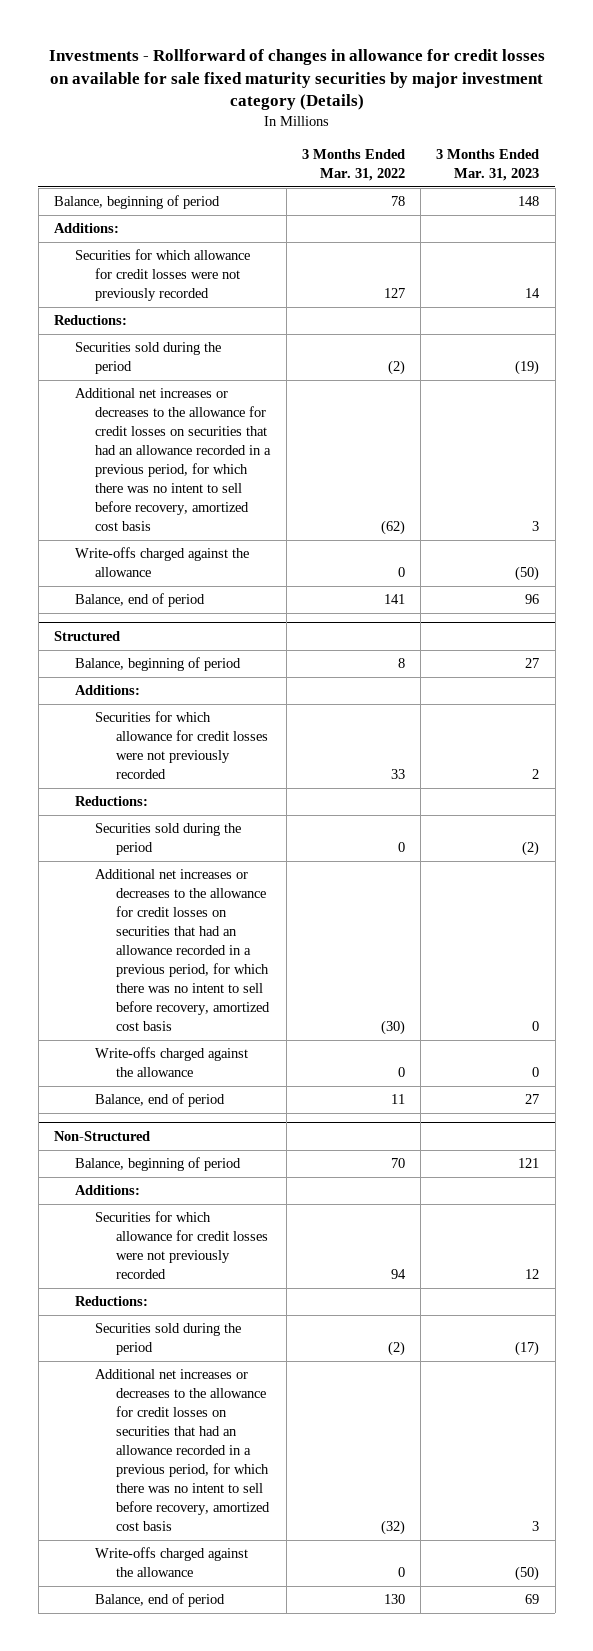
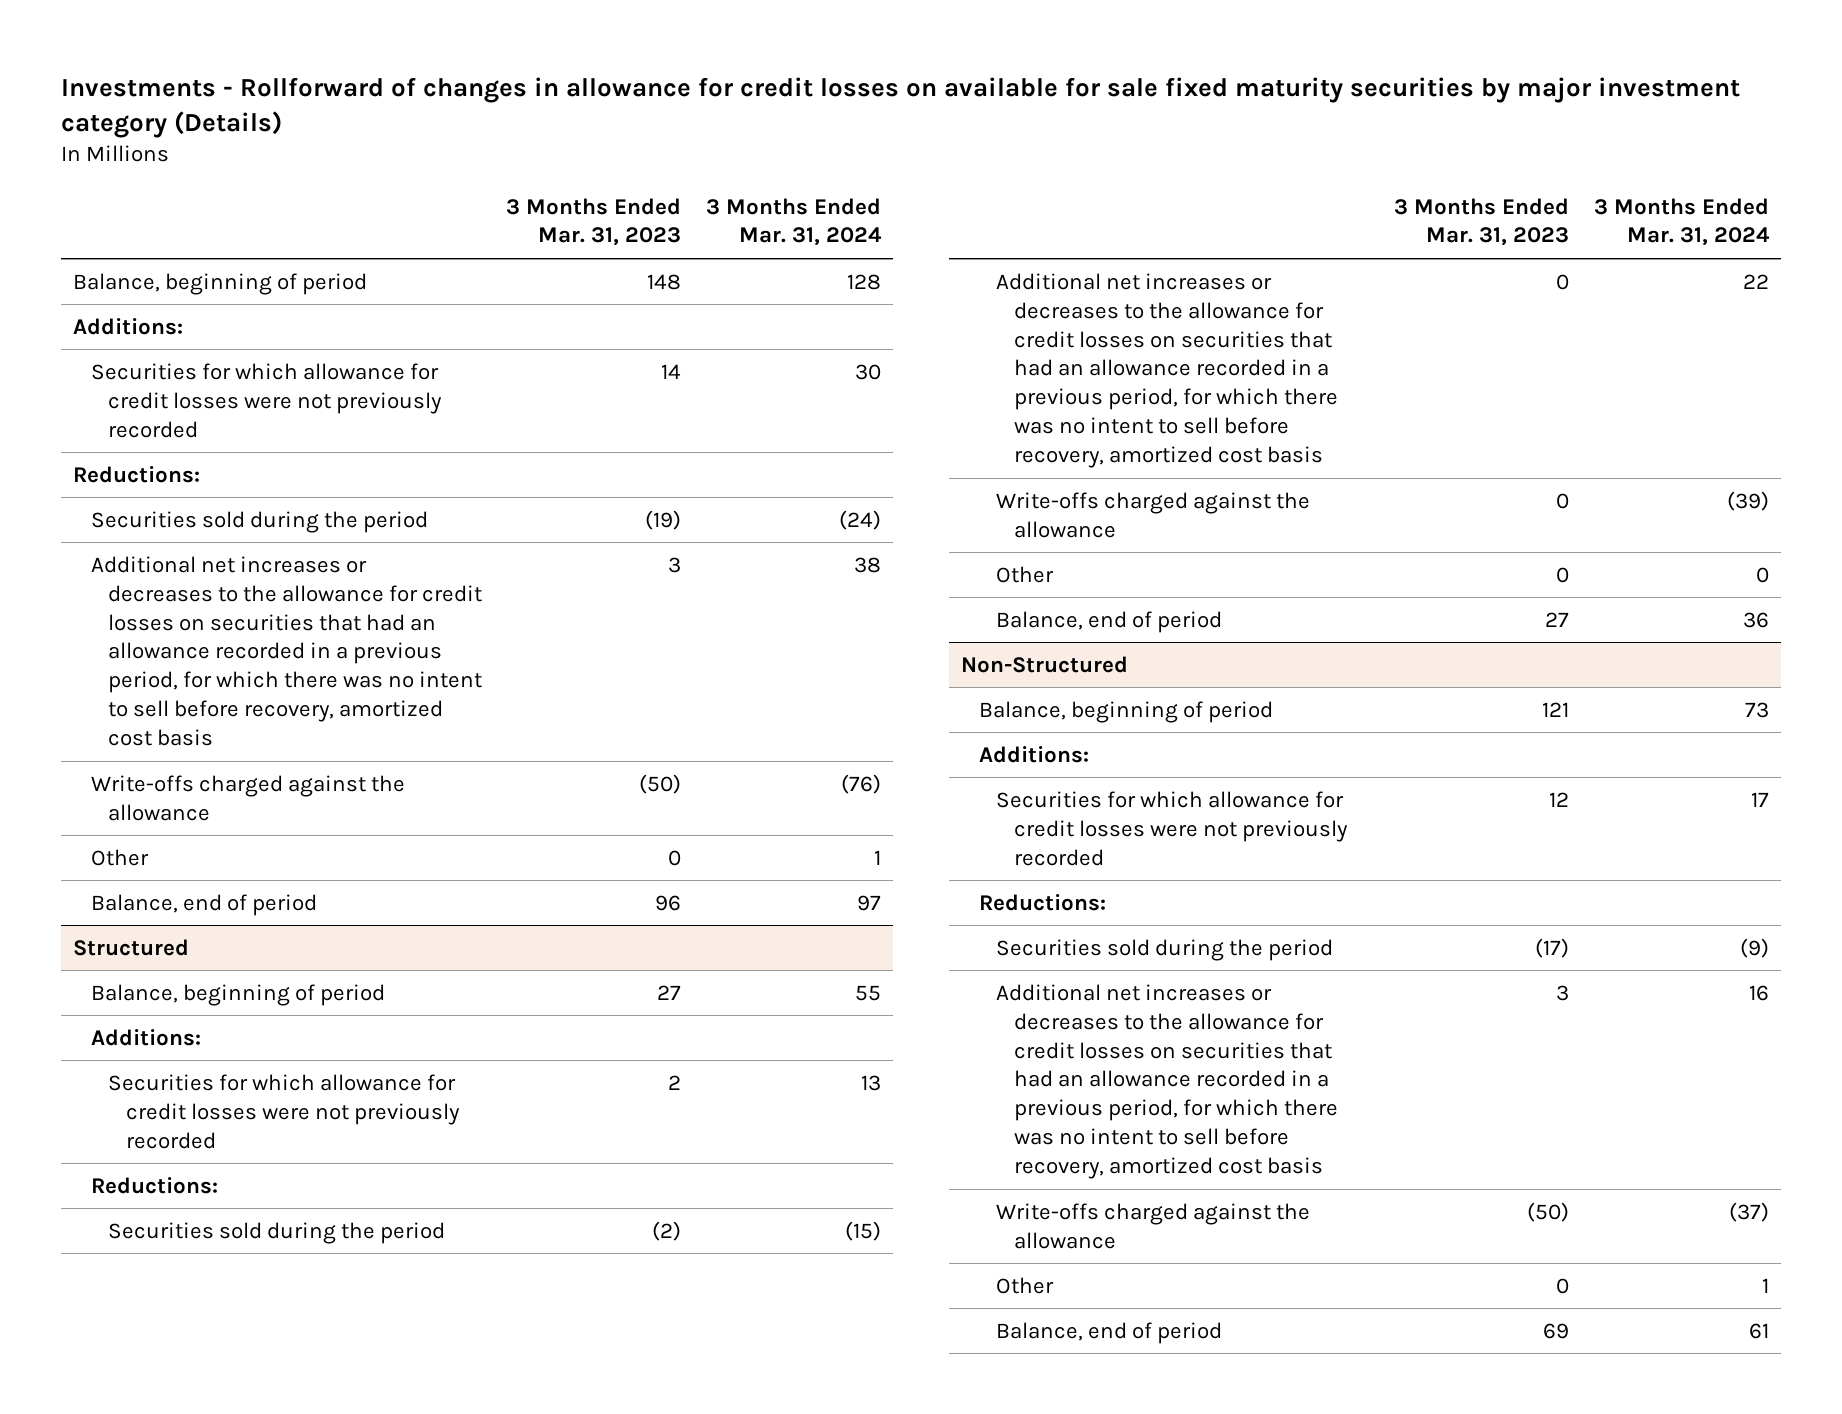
[301,149,405,182] 3 Months Ended Mar. 31, 2022 -> none
none -> [705,197,882,247] 3 Months Ended Mar. 31, 2024
none -> [90,848,149,866] Other
none -> [996,565,1055,583] Other
none -> [996,1276,1055,1294] Other

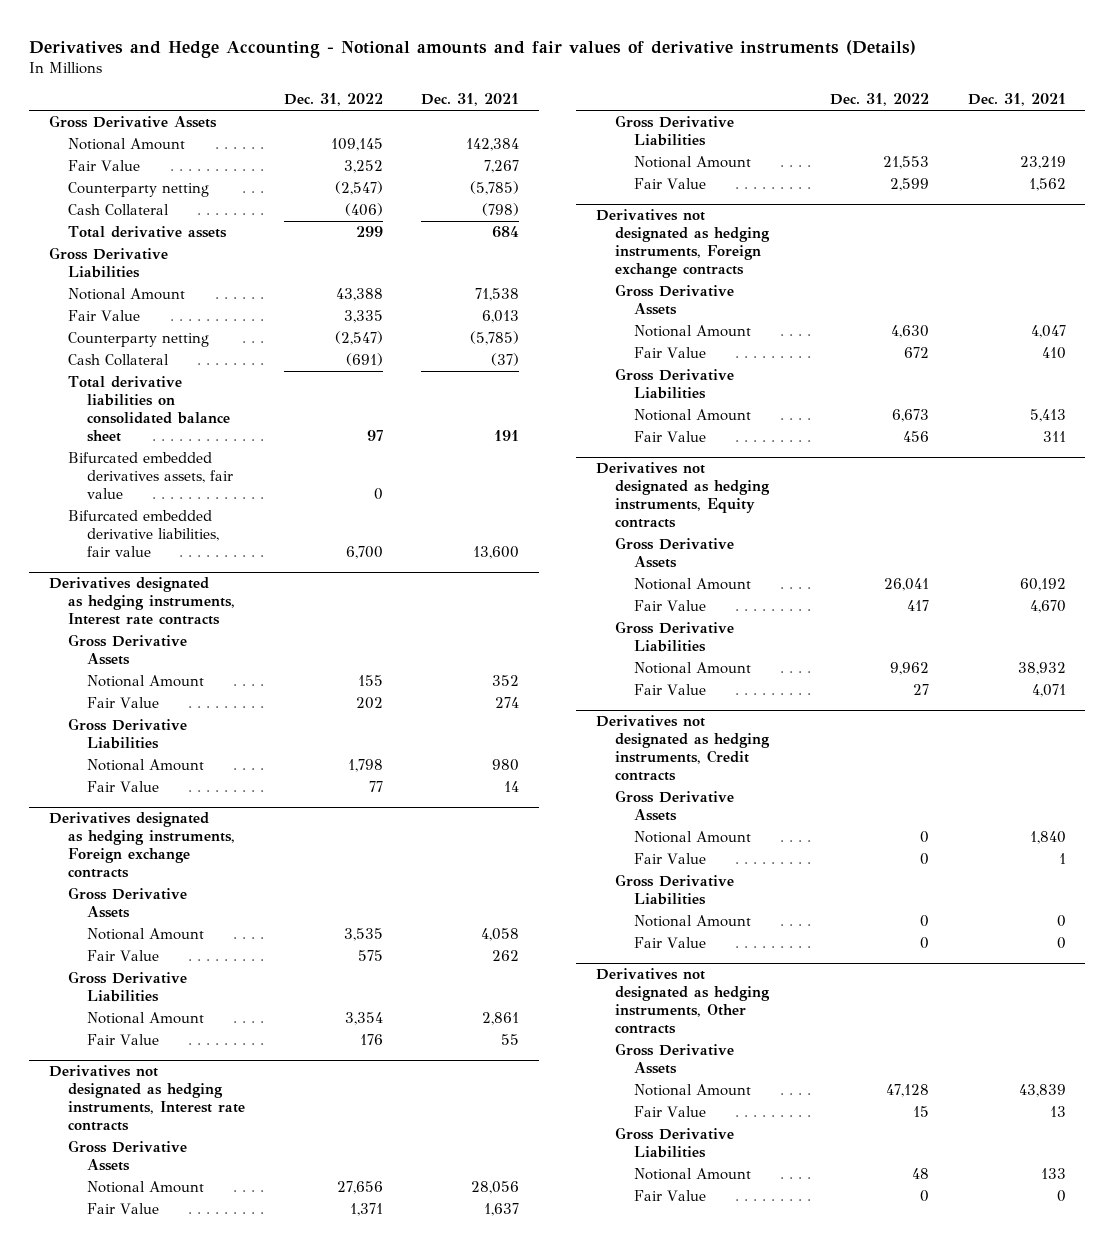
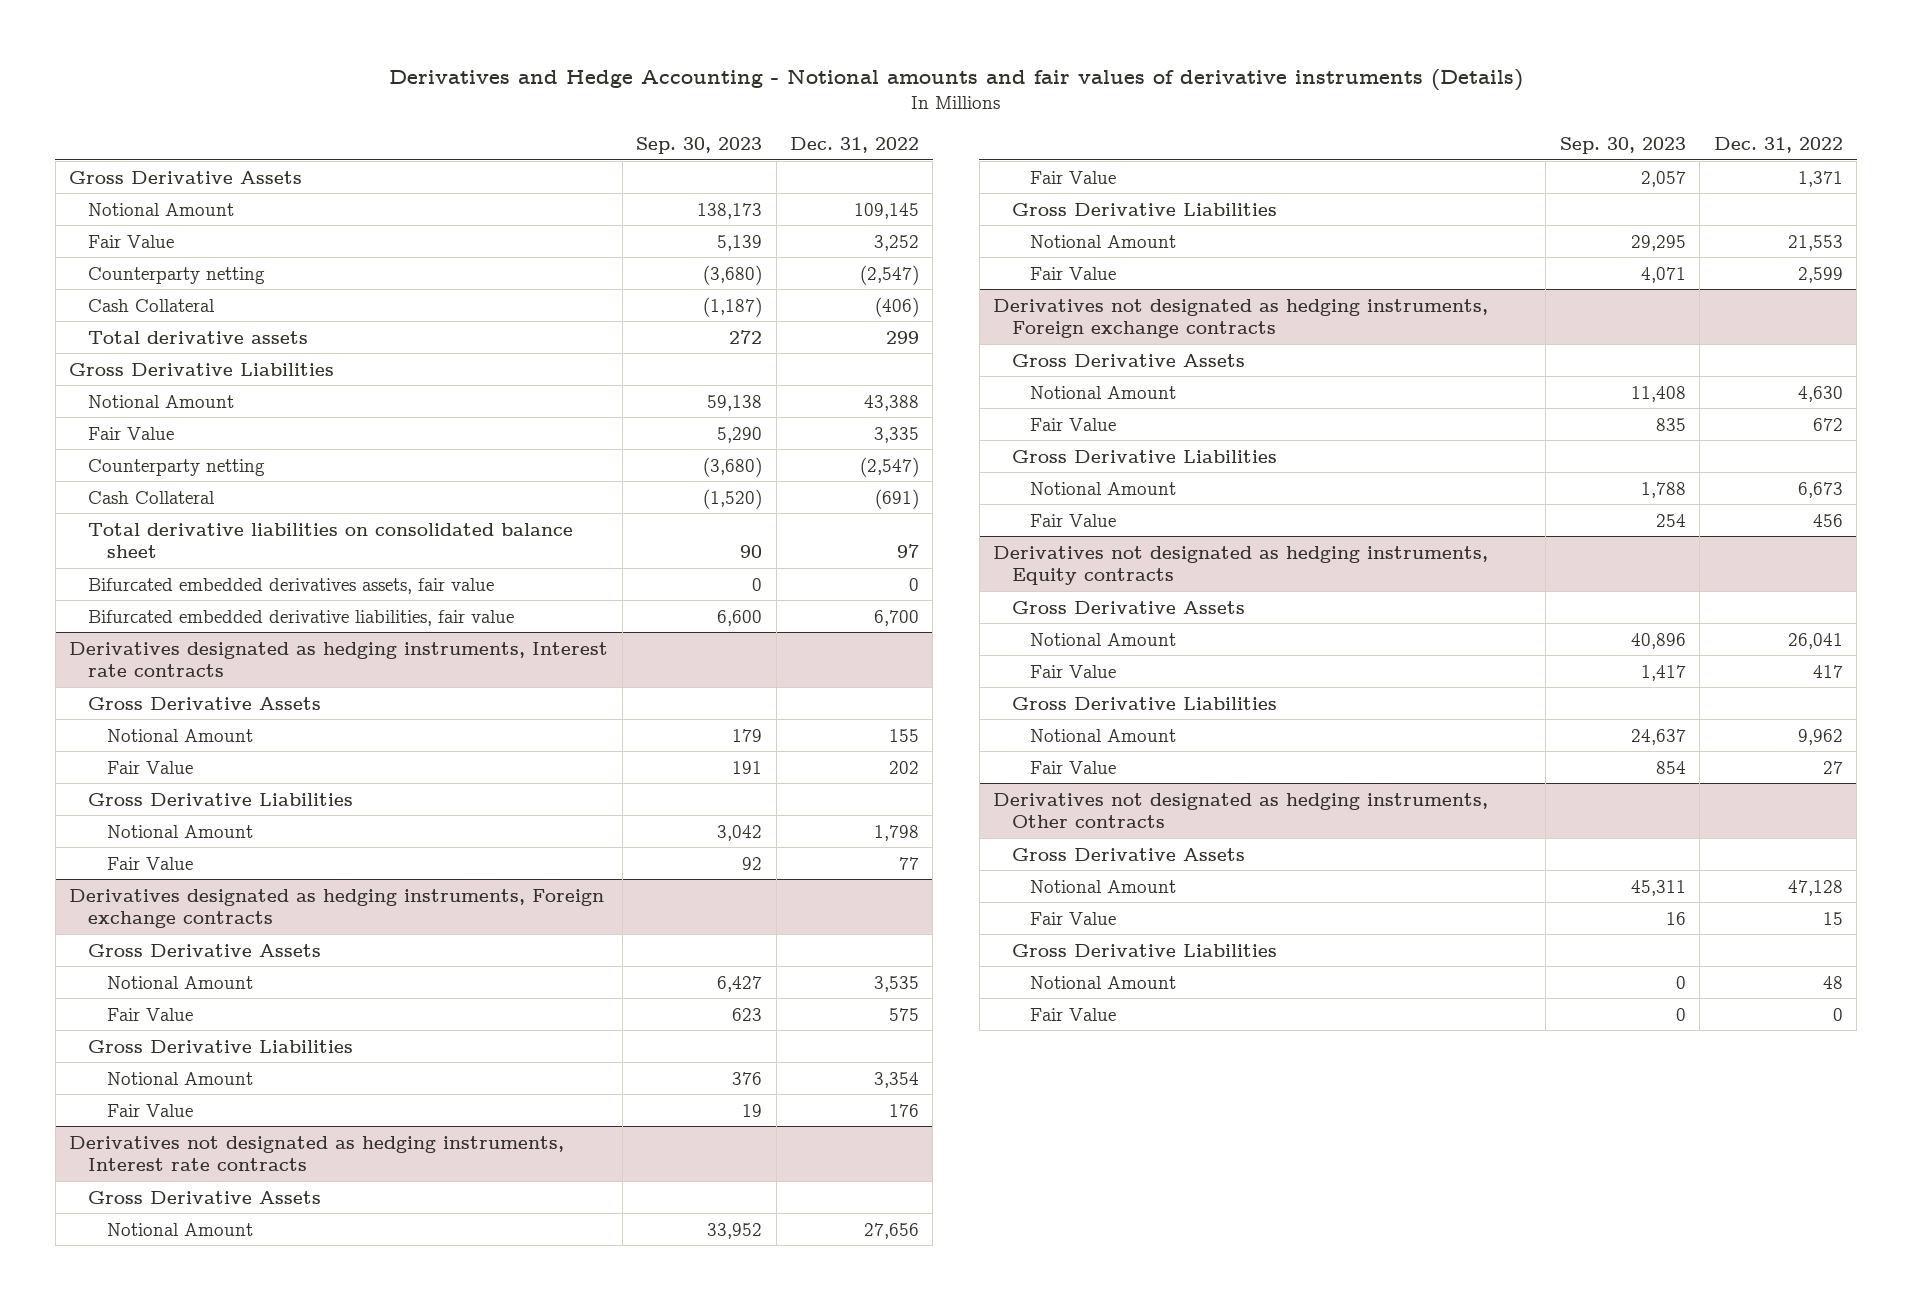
[421,93,520,107] Dec. 31, 2021 -> none
none -> [636,137,763,155] Sep. 30, 2023
[595,715,770,782] Derivatives not designated as hedging instruments, Credit contracts -> none
[614,790,734,822] Gross Derivative Assets -> none
[634,831,752,844] Notional Amount -> none
[634,853,707,865] Fair Value -> none
[614,874,734,906] Gross Derivative Liabilities -> none
[634,915,752,928] Notional Amount -> none
[634,937,707,949] Fair Value -> none

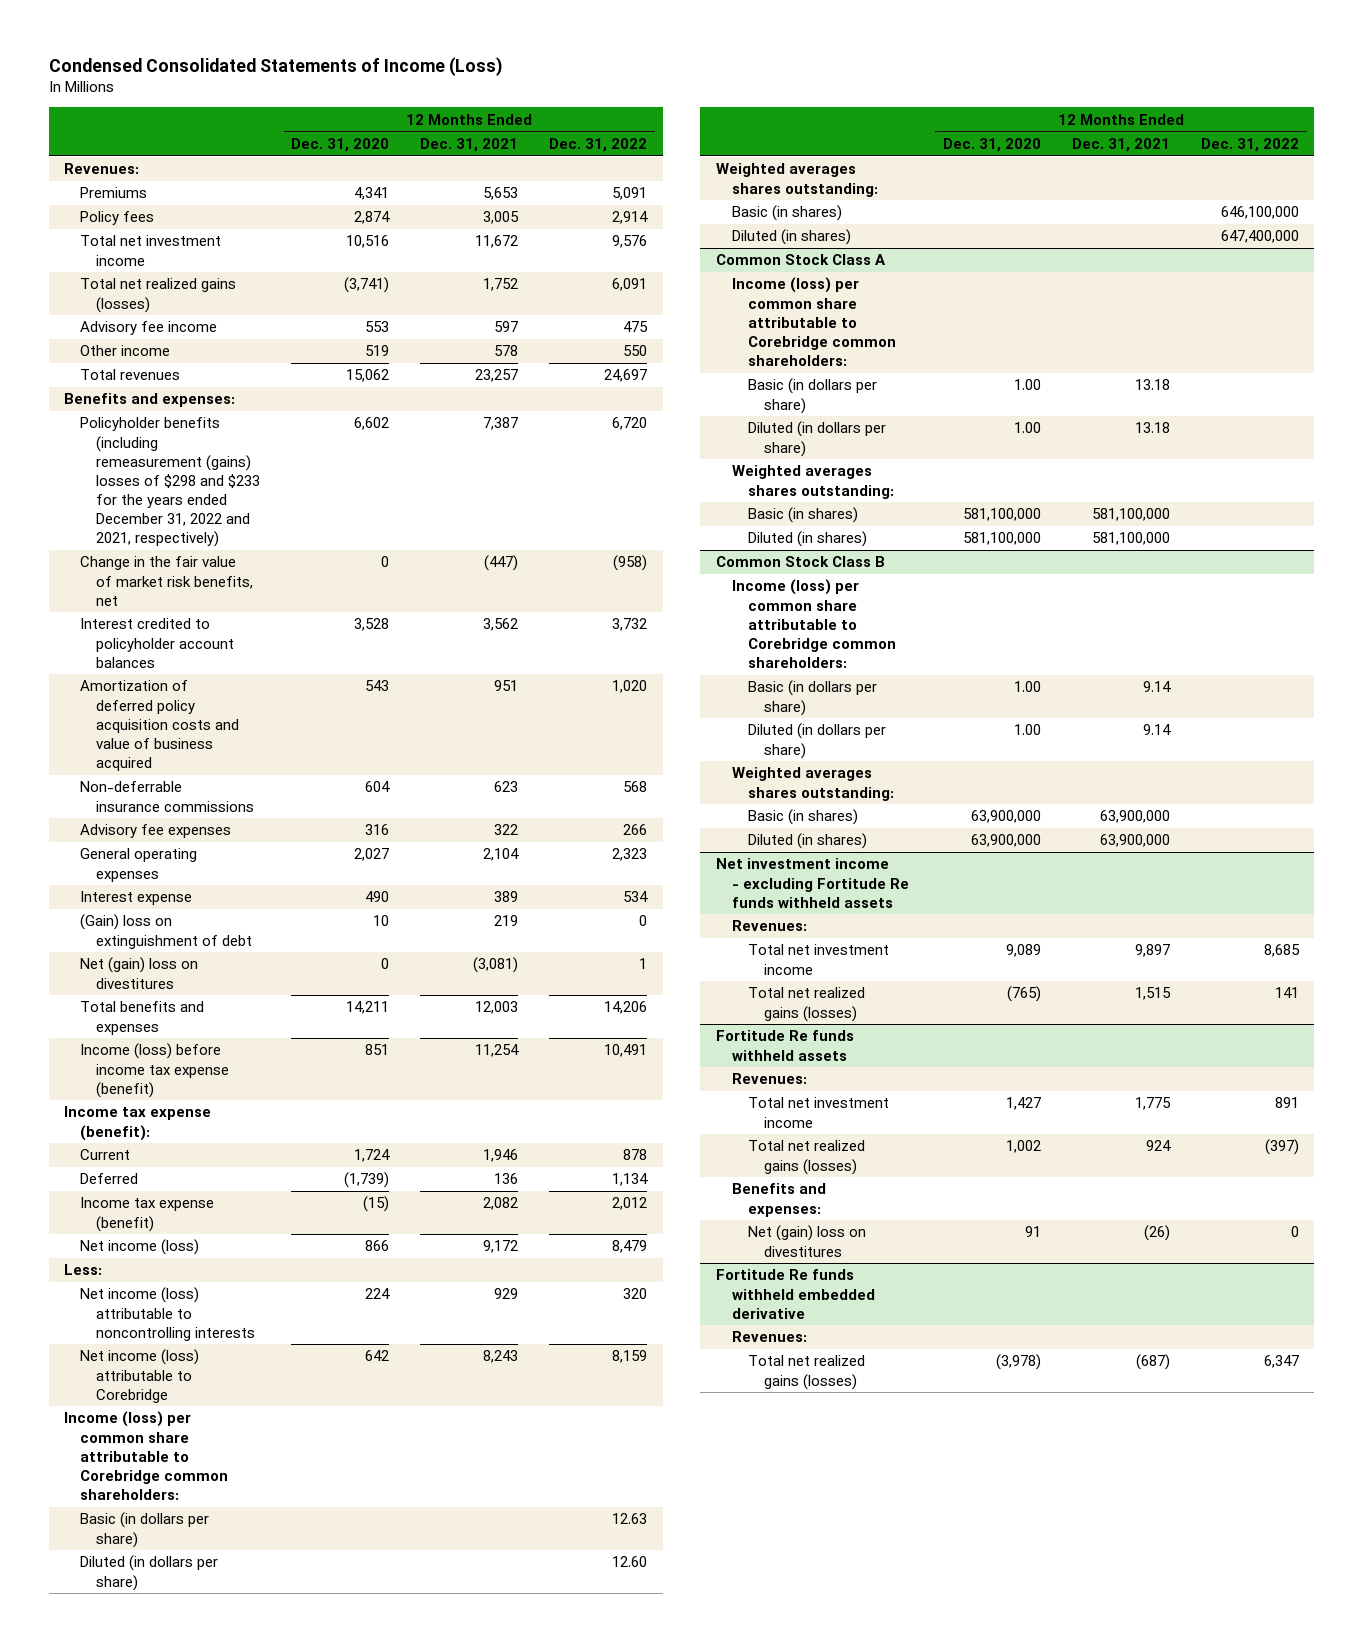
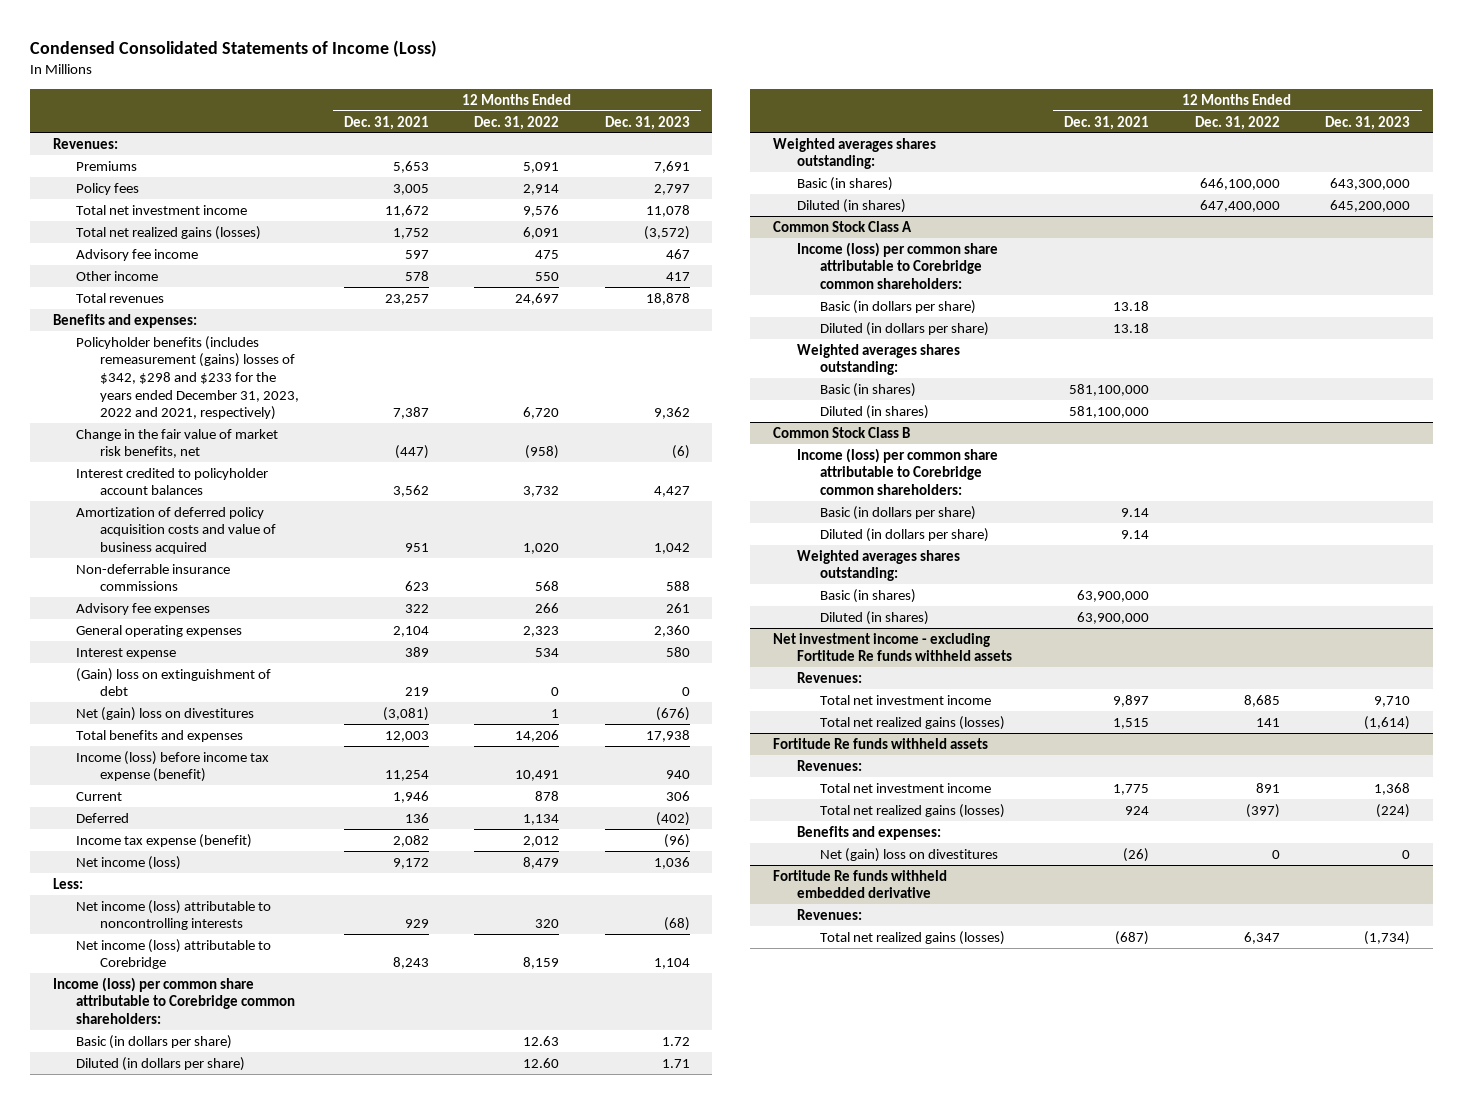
[291,137,390,152] Dec. 31, 2020 -> none
none -> [604,115,690,130] Dec. 31, 2023
[80,417,261,548] Policyholder benefits (including remeasurement (gains) losses of $298 and $233 for the years ended December 31, 2022 and 2021, respectively) -> [76,335,299,421] Policyholder benefits (includes remeasurement (gains) losses of $342, $298 and $233 for the years ended December 31, 2023, 2022 and 2021, respectively)
[64,1106,212,1141] Income tax expense (benefit): -> none

